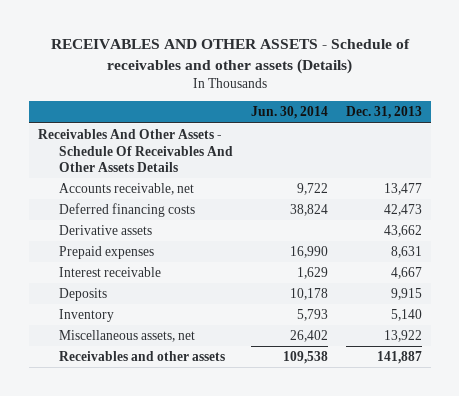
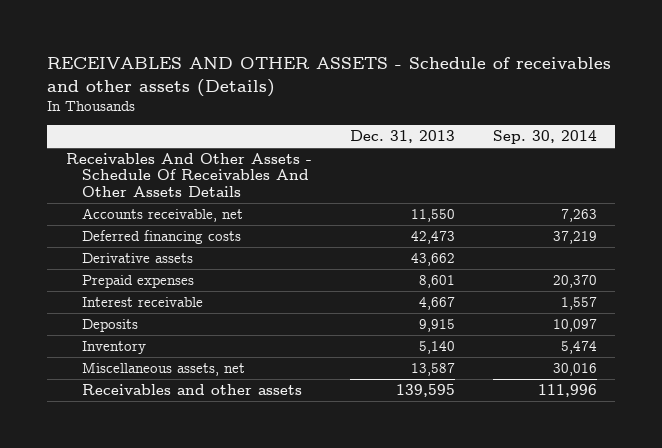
[250,106,328,120] Jun. 30, 2014 -> none
none -> [492,130,597,145] Sep. 30, 2014
[383,183,422,196] 13,477 -> [410,208,455,222] 11,550
[390,246,422,259] 8,631 -> [418,274,455,288] 8,601
[383,330,422,343] 13,922 -> [410,362,455,376] 13,587
[376,351,422,365] 141,887 -> [395,383,455,397] 139,595

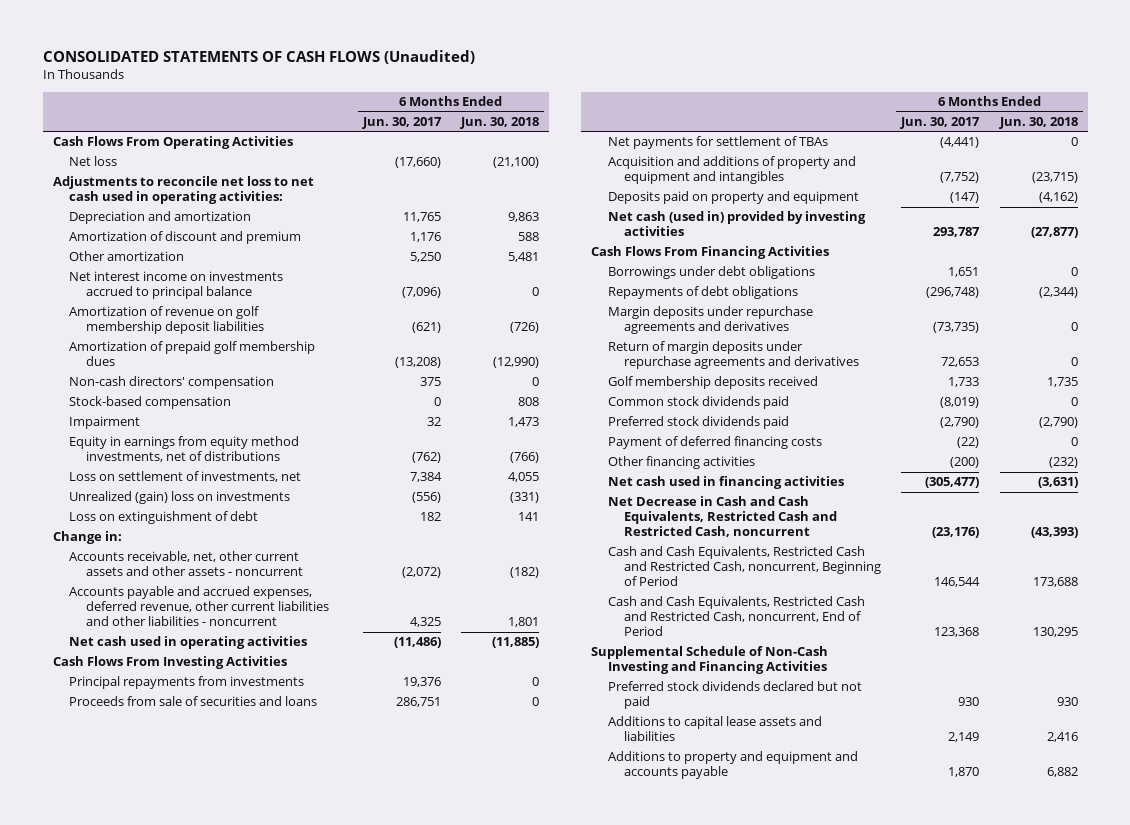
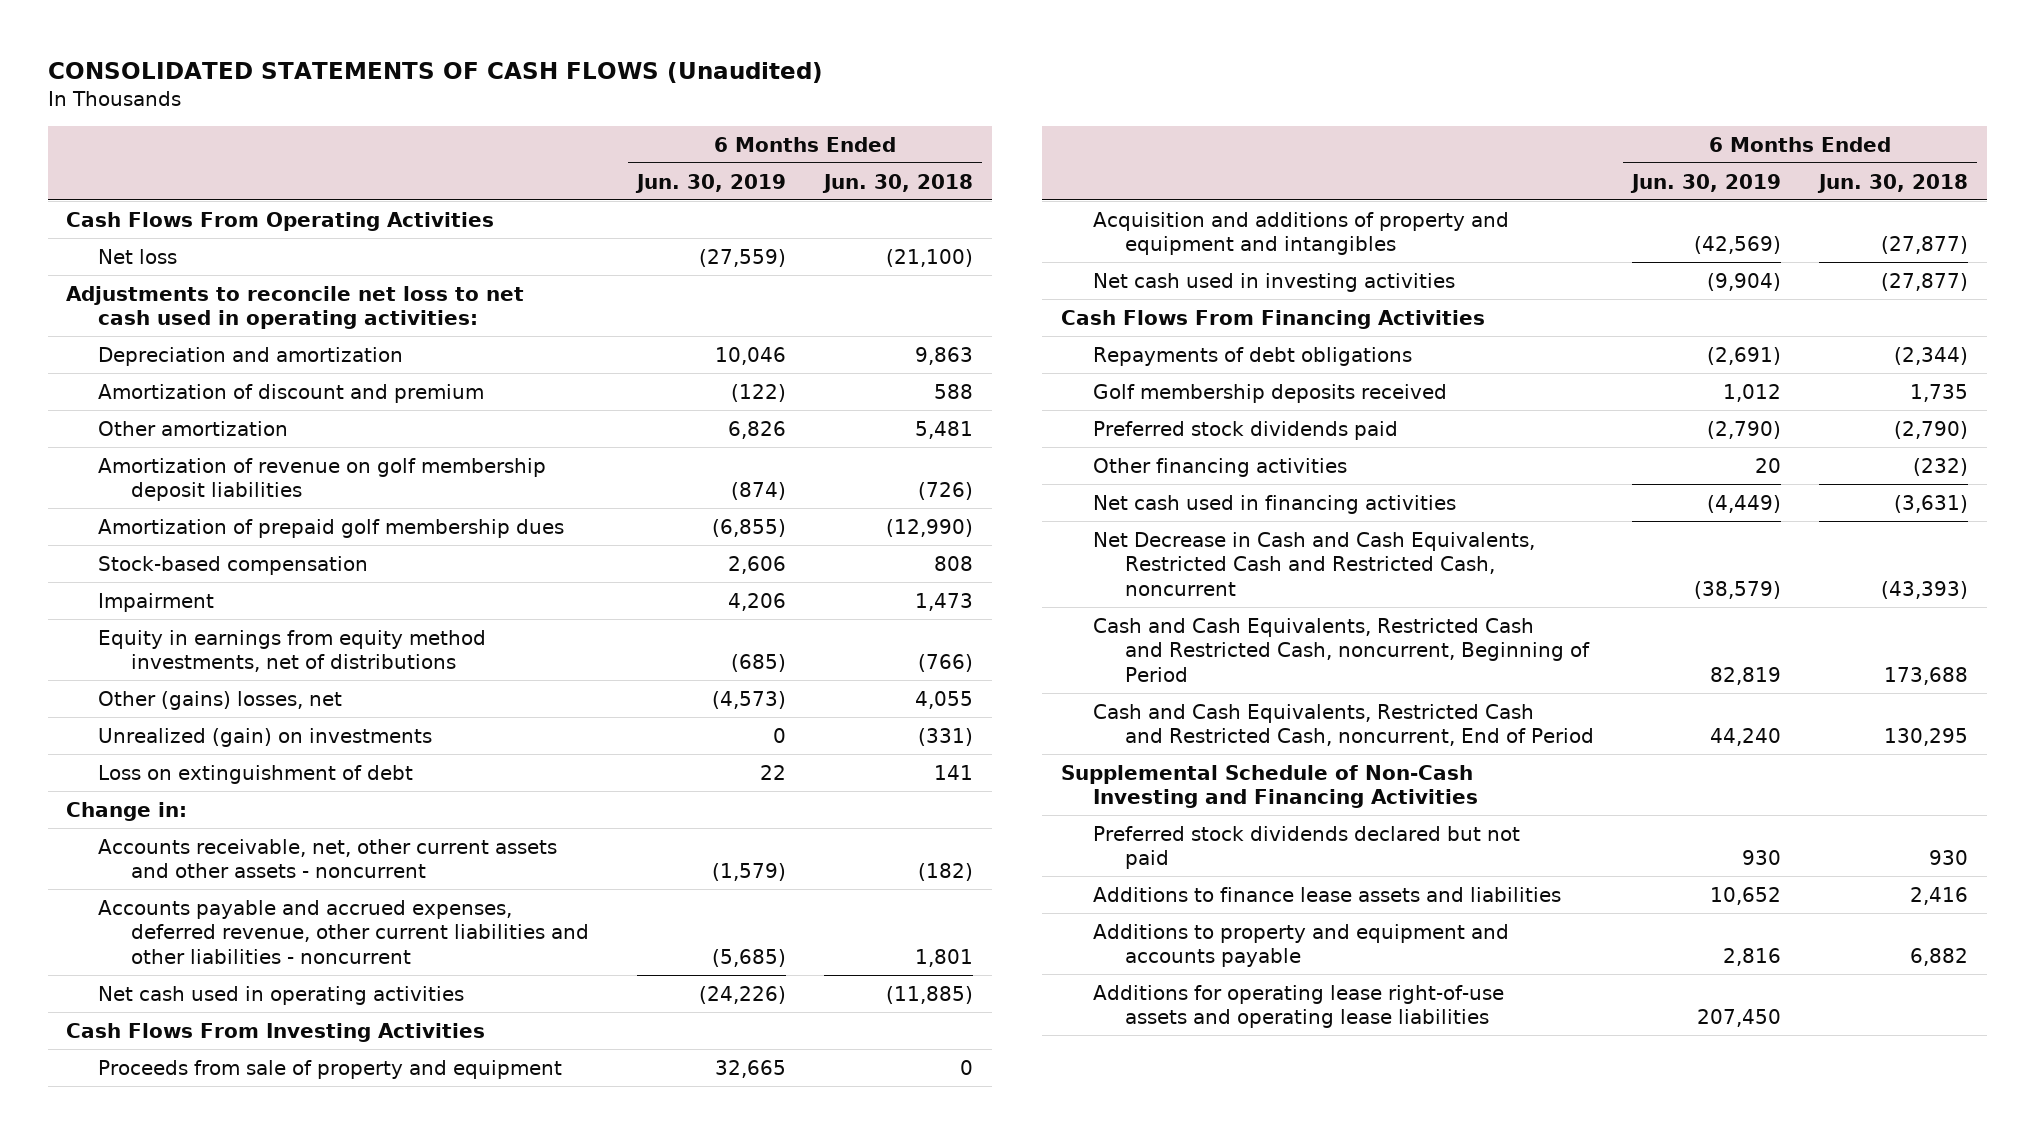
[362,116,443,129] Jun. 30, 2017 -> none
none -> [635,173,787,193] Jun. 30, 2019
[69,271,284,300] Net interest income on investments accrued to principal balance -> none
[69,376,275,390] Non-cash directors' compensation -> none
[69,471,302,483] Loss on settlement of investments, net -> [98,690,343,710] Other (gains) losses, net
[69,491,291,505] Unrealized (gain) loss on investments -> [98,727,433,747] Unrealized (gain) on investments
[69,676,305,690] Principal repayments from investments -> none
[607,136,828,150] Net payments for settlement of TBAs -> none
[607,191,859,205] Deposits paid on property and equipment -> none
[69,696,318,707] Proceeds from sale of securities and loans -> [98,1059,563,1079] Proceeds from sale of property and equipment
[1031,172,1078,184] (23,715) -> [1880,236,1968,255] (27,877)
[607,211,866,237] Net cash (used in) provided by investing activities -> [1093,272,1456,292] Net cash used in investing activities
[607,266,815,280] Borrowings under debt obligations -> none
[607,306,813,335] Margin deposits under repurchase agreements and derivatives -> none
[607,341,860,370] Return of margin deposits under repurchase agreements and derivatives -> none
[607,396,789,410] Common stock dividends paid -> none
[607,436,822,450] Payment of deferred financing costs -> none
[607,716,822,742] Additions to capital lease assets and liabilities -> [1093,886,1562,902] Additions to finance lease assets and liabilities
none -> [1093,984,1505,1029] Additions for operating lease right-of-use assets and operating lease liabilities

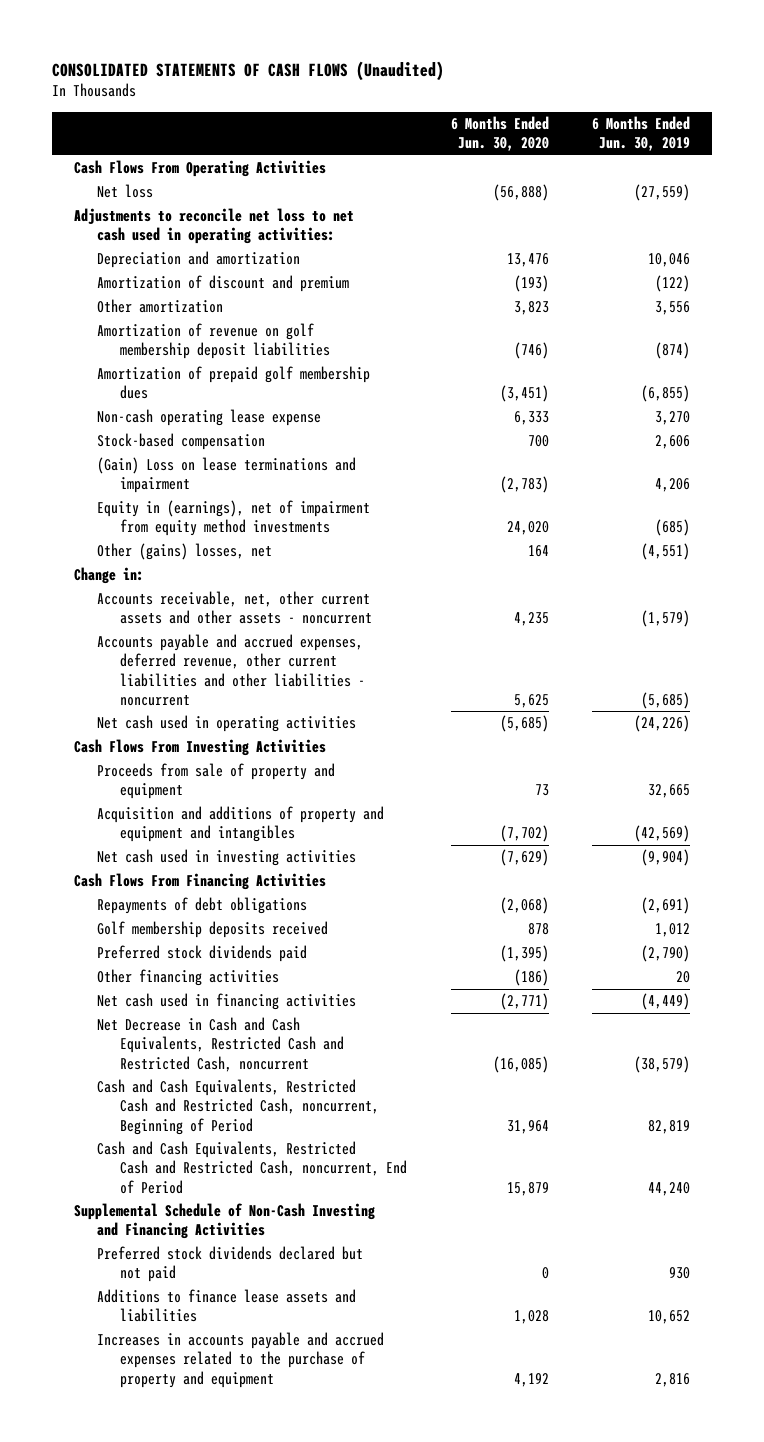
[822,173,974,193] Jun. 30, 2018 -> none
none -> [450,115,549,152] 6 Months Ended Jun. 30, 2020
[728,420,787,439] 6,826 -> [655,301,691,316] 3,556
none -> [96,409,321,427] Non-cash operating lease expense
[98,727,433,747] Unrealized (gain) on investments -> none
[98,764,414,784] Loss on extinguishment of debt -> none
[98,592,215,612] Impairment -> [96,457,356,494] (Gain) Loss on lease terminations and impairment
[98,629,487,673] Equity in earnings from equity method investments, net of distributions -> [96,500,370,537] Equity in (earnings), net of impairment from equity method investments
[712,690,787,709] (4,573) -> [641,543,691,561] (4,551)
[1093,984,1505,1029] Additions for operating lease right-of-use assets and operating lease liabilities -> none
[1093,923,1510,968] Additions to property and equipment and accounts payable -> [96,1332,384,1388] Increases in accounts payable and accrued expenses related to the purchase of property and equipment

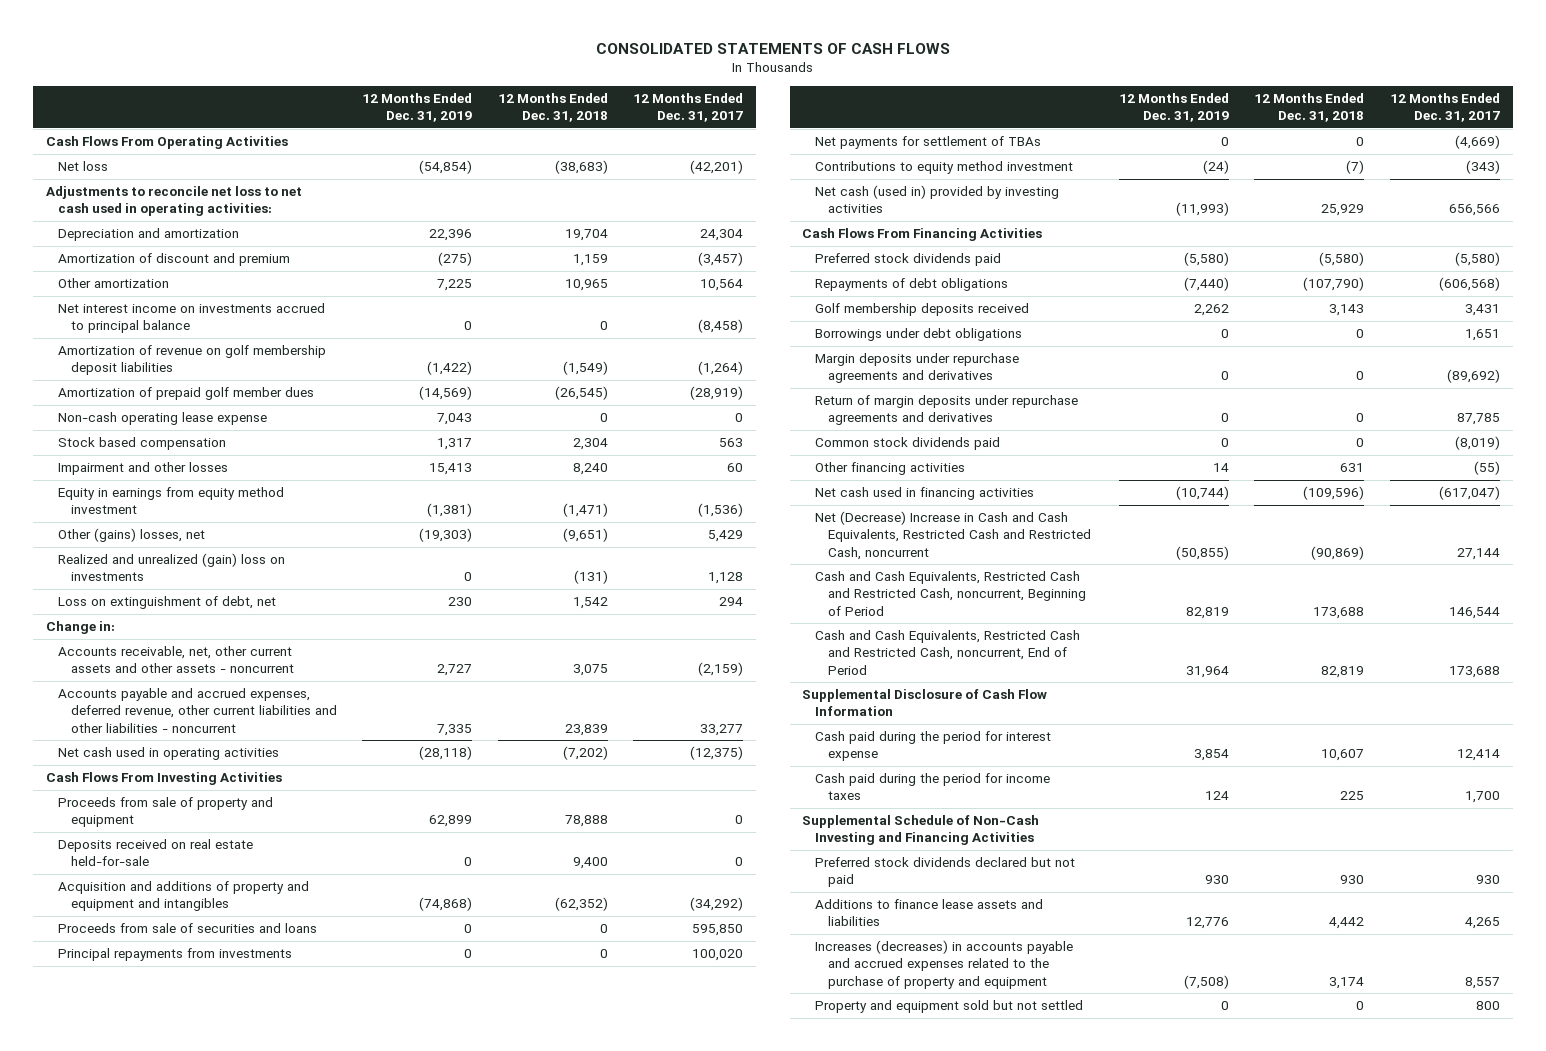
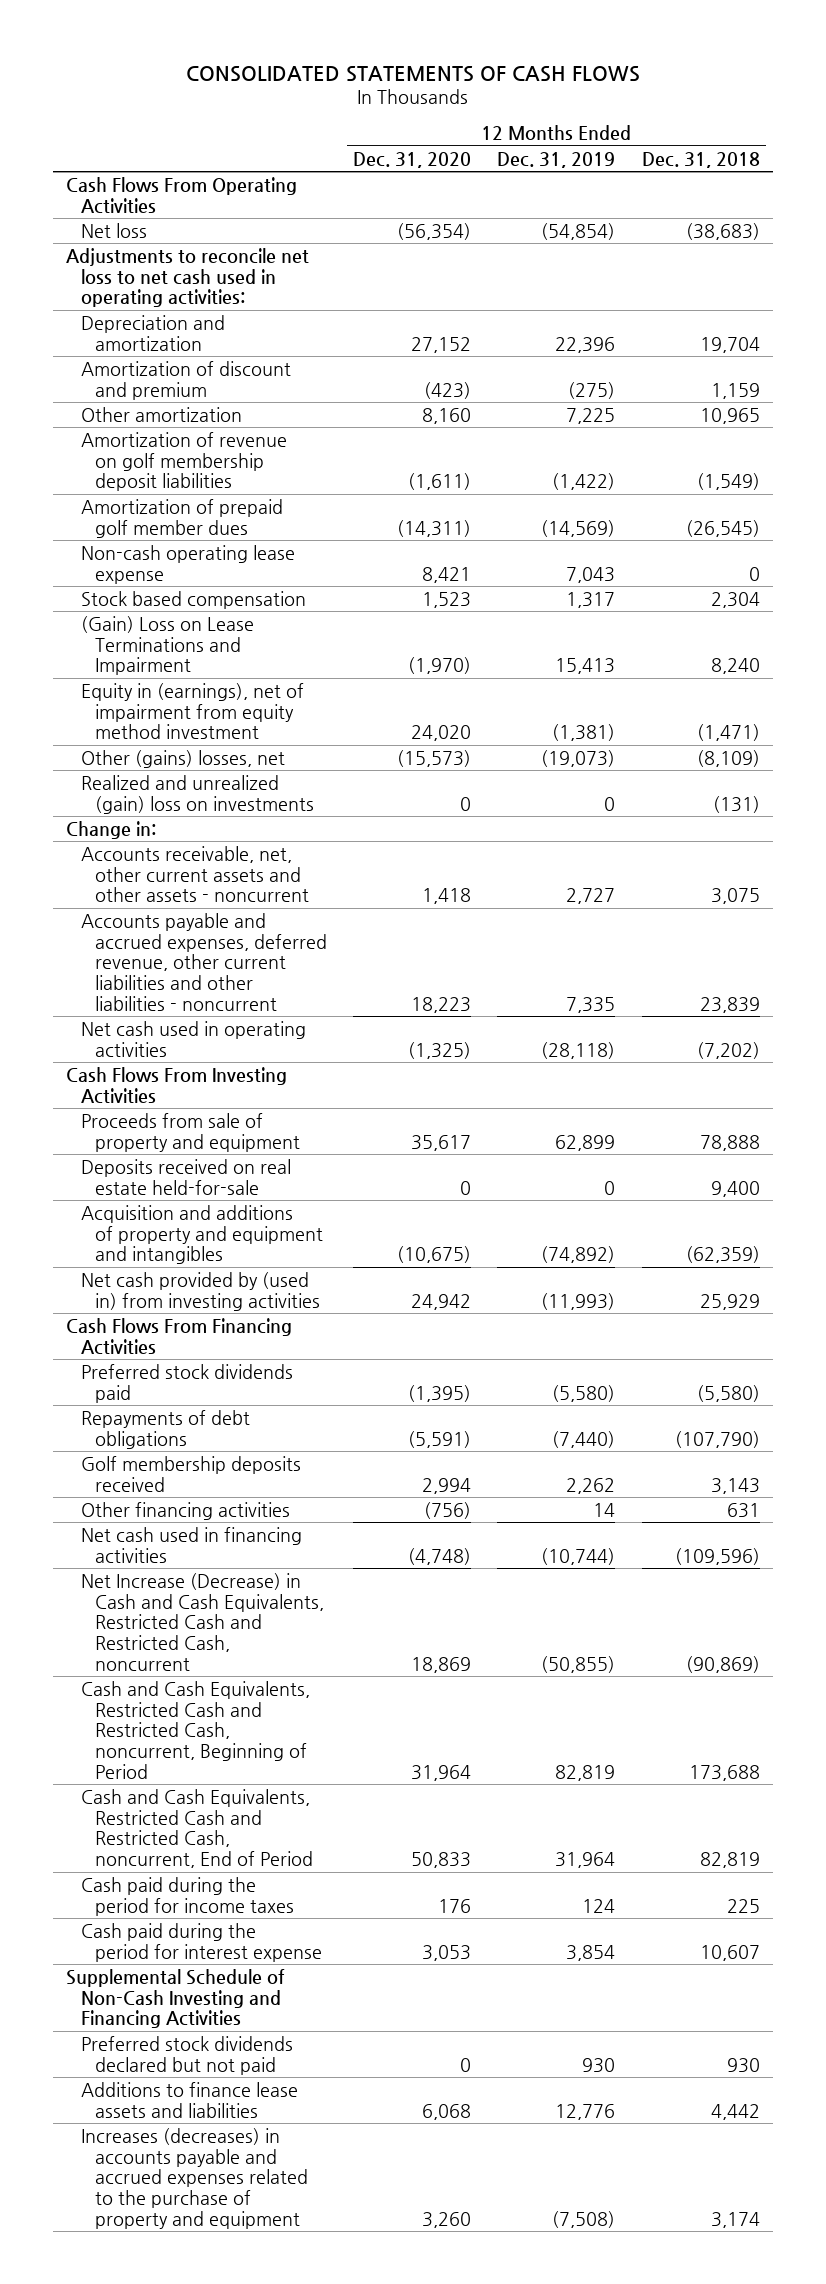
[633,92,744,123] 12 Months Ended Dec. 31, 2017 -> none
none -> [353,151,472,168] Dec. 31, 2020
[58,303,326,334] Net interest income on investments accrued to principal balance -> none
[58,462,229,476] Impairment and other losses -> [80,615,254,676] (Gain) Loss on Lease Terminations and Impairment
[58,487,285,515] Equity in earnings from equity method investment -> [80,682,304,740] Equity in (earnings), net of impairment from equity method investment
[419,528,473,543] (19,303) -> [541,749,616,767] (19,073)
[562,528,608,543] (9,651) -> [696,749,760,767] (8,109)
[58,596,277,610] Loss on extinguishment of debt, net -> none
[58,923,318,934] Proceeds from sale of securities and loans -> none
[58,948,293,962] Principal repayments from investments -> none
[814,136,1041,150] Net payments for settlement of TBAs -> none
[814,161,1073,175] Contributions to equity method investment -> none
[419,897,473,912] (74,868) -> [541,1246,616,1264] (74,892)
[554,897,608,912] (62,352) -> [685,1246,760,1264] (62,359)
[814,185,1059,214] Net cash (used in) provided by investing activities -> [80,1271,321,1311] Net cash provided by (used in) from investing activities
[814,328,1022,342] Borrowings under debt obligations -> none
[814,353,1019,384] Margin deposits under repurchase agreements and derivatives -> none
[814,395,1078,426] Return of margin deposits under repurchase agreements and derivatives -> none
[814,437,1000,451] Common stock dividends paid -> none
[814,511,1091,560] Net (Decrease) Increase in Cash and Cash Equivalents, Restricted Cash and Restricted Cash, noncurrent -> [80,1572,325,1671] Net Increase (Decrease) in Cash and Cash Equivalents, Restricted Cash and Restricted Cash, noncurrent
[802,689,1048,717] Supplemental Disclosure of Cash Flow Information -> none
[814,731,1051,762] Cash paid during the period for interest expense -> [80,1922,323,1962] Cash paid during the period for interest expense
[814,1000,1083,1014] Property and equipment sold but not settled -> none

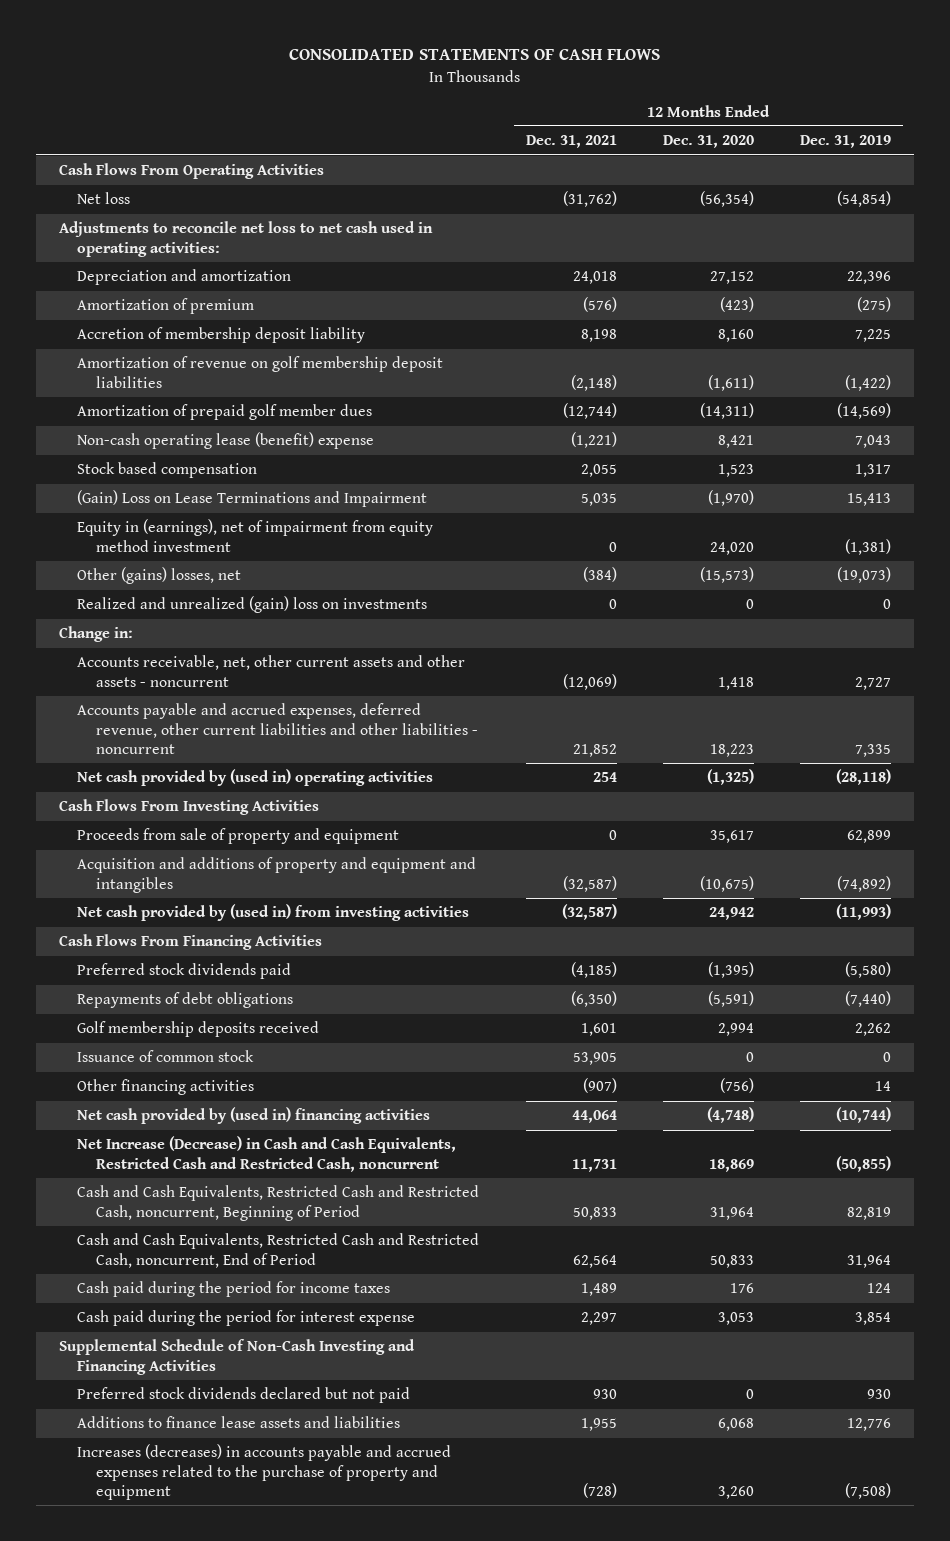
[641,151,760,168] Dec. 31, 2018 -> none
none -> [525,135,617,149] Dec. 31, 2021
[80,360,291,400] Amortization of discount and premium -> [77,298,255,315] Amortization of premium
[80,406,242,422] Other amortization -> [77,327,366,344] Accretion of membership deposit liability
[80,544,295,584] Non-cash operating lease expense -> [77,432,375,450] Non-cash operating lease (benefit) expense
[80,1020,306,1057] Net cash used in operating activities -> [77,769,434,787] Net cash provided by (used in) operating activities
[80,1158,291,1195] Deposits received on real estate held-for-sale -> none
none -> [77,1050,255,1063] Issuance of common stock
[80,1526,302,1563] Net cash used in financing activities -> [77,1107,431,1125] Net cash provided by (used in) financing activities

